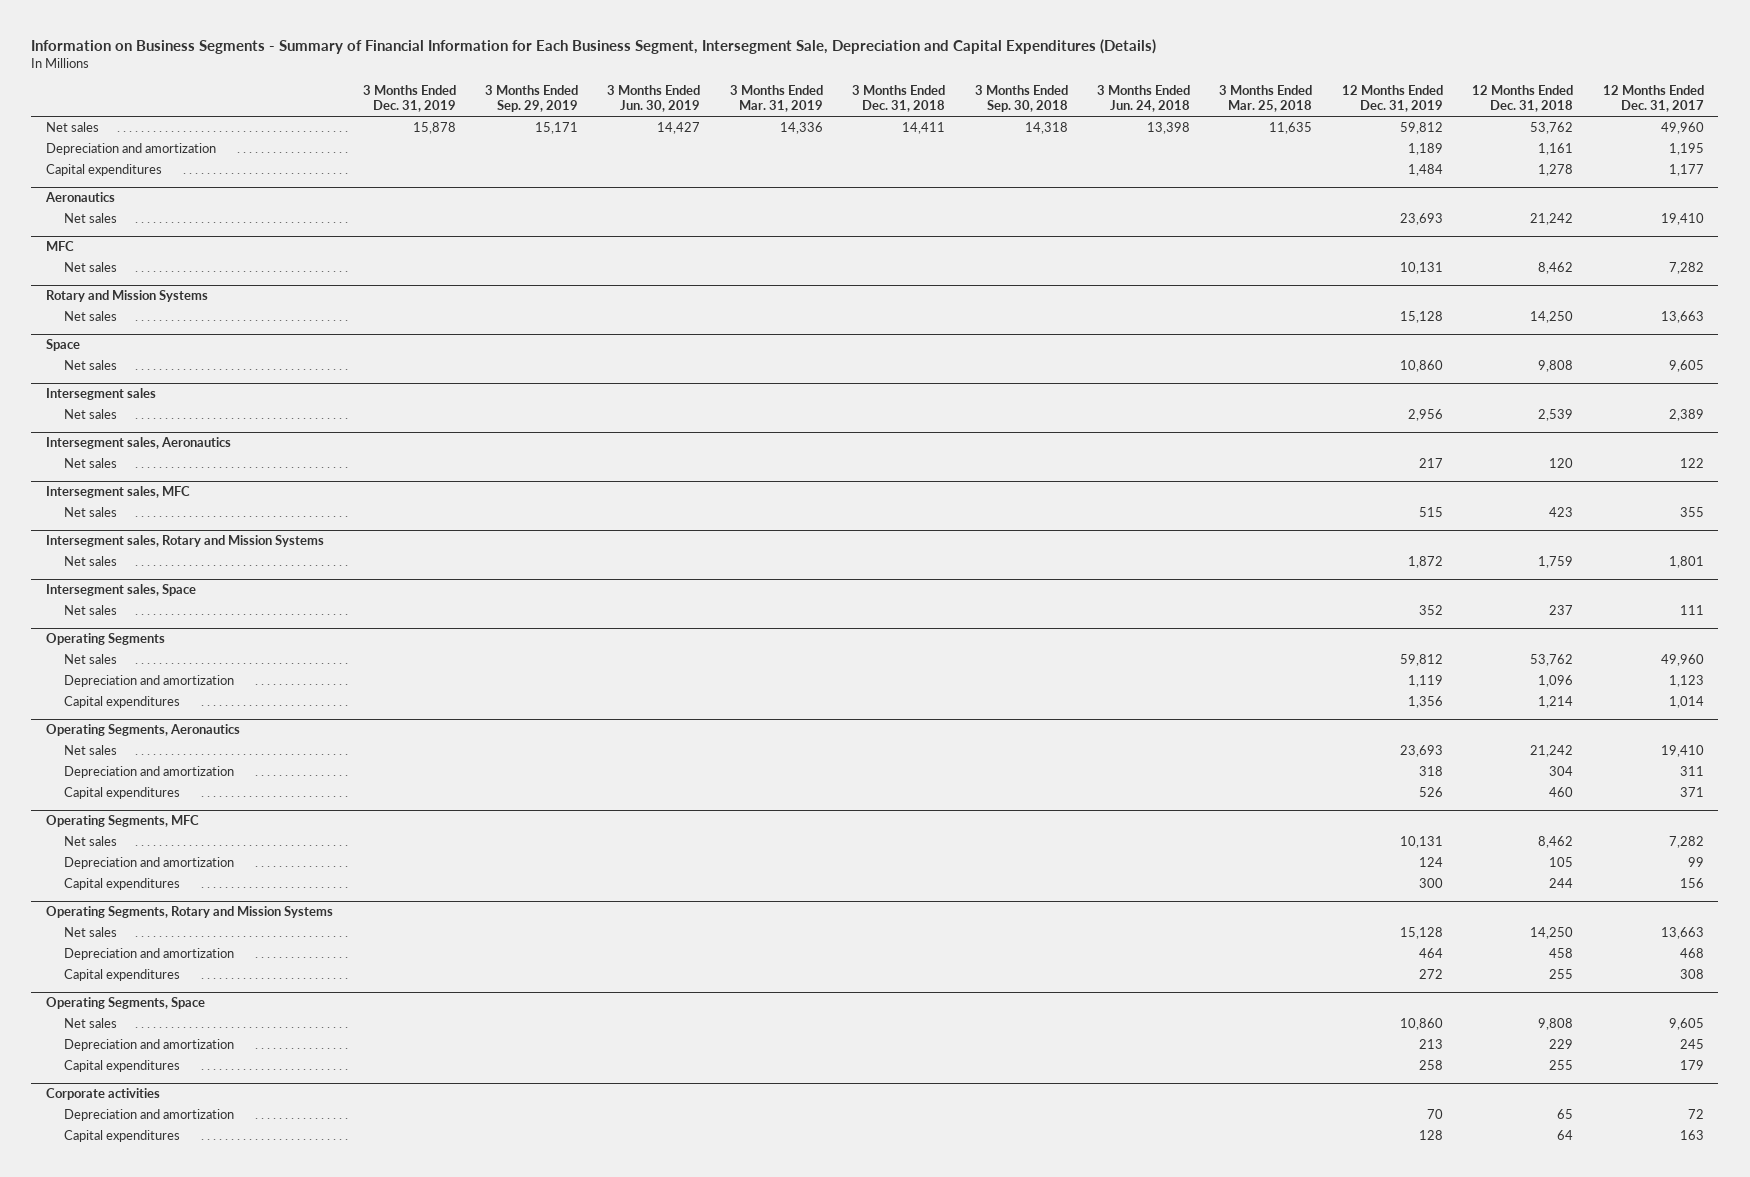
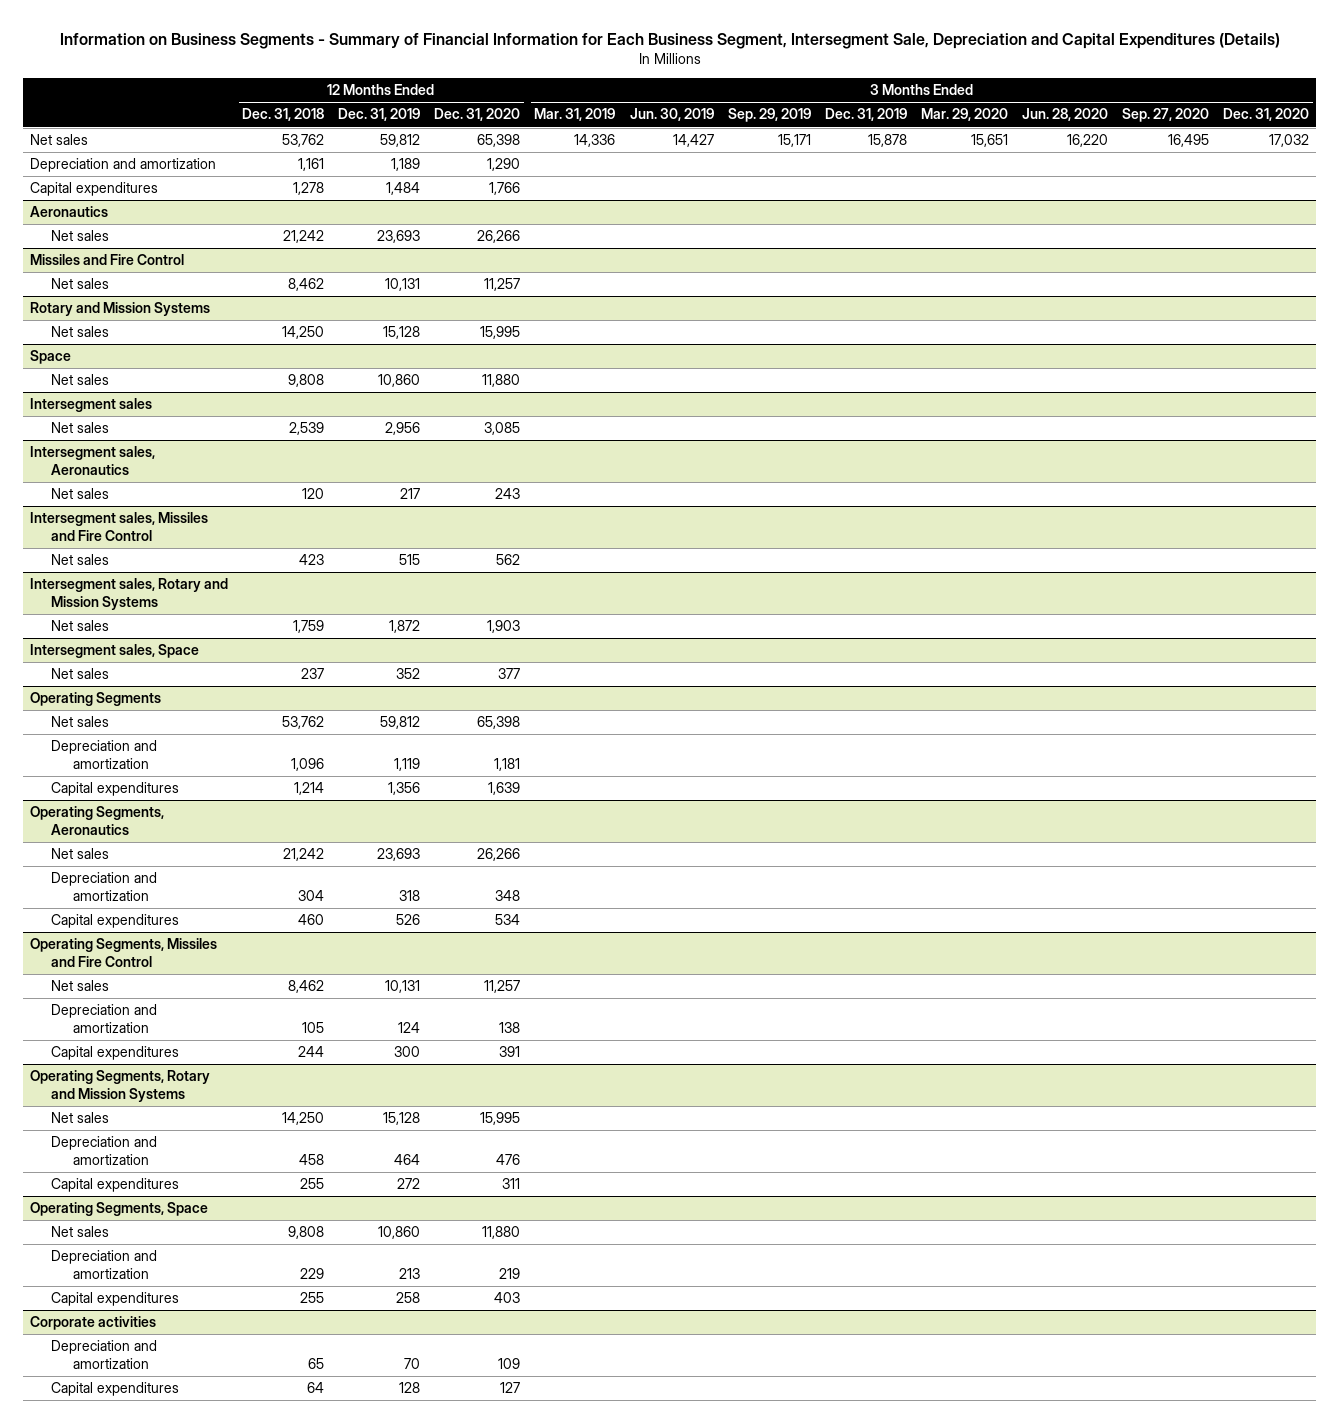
[852,85,946,113] 3 Months Ended Dec. 31, 2018 -> none
[974,85,1068,113] 3 Months Ended Sep. 30, 2018 -> none
[1096,85,1190,113] 3 Months Ended Jun. 24, 2018 -> none
[1219,85,1313,113] 3 Months Ended Mar. 25, 2018 -> none
[1602,85,1704,113] 12 Months Ended Dec. 31, 2017 -> none
none -> [434,108,521,122] Dec. 31, 2020
none -> [920,108,1008,122] Mar. 29, 2020
none -> [1021,108,1108,122] Jun. 28, 2020
none -> [1122,108,1210,123] Sep. 27, 2020
none -> [1223,108,1310,122] Dec. 31, 2020
[46,241,75,252] MFC -> [29,254,184,266] Missiles and Fire Control
[46,486,191,499] Intersegment sales, MFC -> none
none -> [29,512,208,542] Intersegment sales, Missiles and Fire Control
[46,815,200,828] Operating Segments, MFC -> none
none -> [29,938,217,968] Operating Segments, Missiles and Fire Control

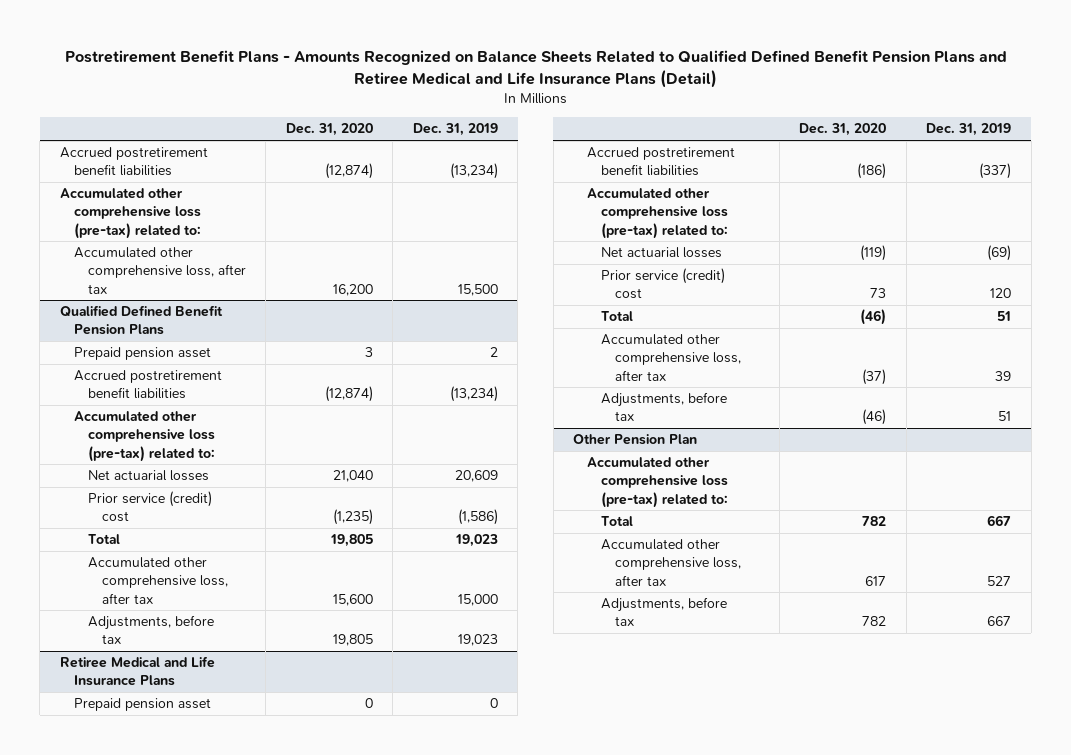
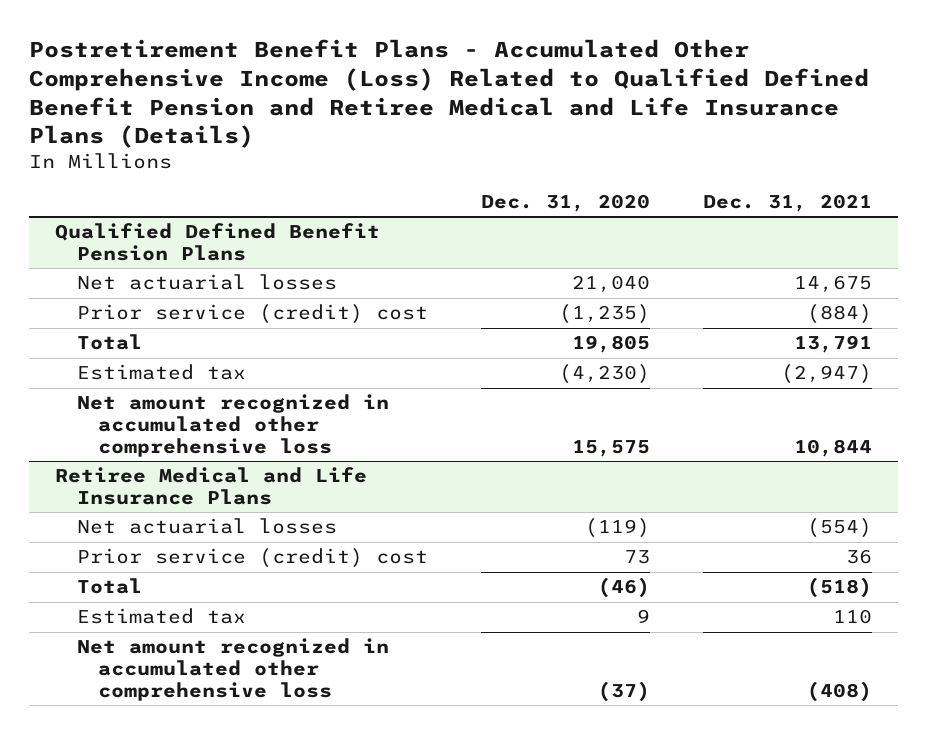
[64,49,1007,88] Postretirement Benefit Plans - Amounts Recognized on Balance Sheets Related to Qualified Defined Benefit Pension Plans and Retiree Medical and Life Insurance Plans (Detail) -> [28,39,869,149] Postretirement Benefit Plans - Accumulated Other Comprehensive Income (Loss) Related to Qualified Defined Benefit Pension and Retiree Medical and Life Insurance Plans (Details)
[412,123,498,137] Dec. 31, 2019 -> none
none -> [702,194,872,213] Dec. 31, 2021
[59,147,208,177] Accrued postretirement benefit liabilities -> none
[59,188,201,239] Accumulated other comprehensive loss (pre-tax) related to: -> none
[73,247,246,294] Accumulated other comprehensive loss, after tax -> none
[73,347,211,361] Prepaid pension asset -> none
[73,370,222,400] Accrued postretirement benefit liabilities -> none
[73,411,215,462] Accumulated other comprehensive loss (pre-tax) related to: -> none
[87,615,214,645] Adjustments, before tax -> none
none -> [76,364,246,381] Estimated tax
[87,557,228,604] Accumulated other comprehensive loss, after tax -> [76,394,389,457] Net amount recognized in accumulated other comprehensive loss
[332,593,373,606] 15,600 -> [571,439,650,457] 15,575
[73,698,211,712] Prepaid pension asset -> none
[587,147,736,177] Accrued postretirement benefit liabilities -> none
[587,188,729,239] Accumulated other comprehensive loss (pre-tax) related to: -> none
[601,392,728,422] Adjustments, before tax -> none
[573,434,698,446] Other Pension Plan -> none
[587,457,729,508] Accumulated other comprehensive loss (pre-tax) related to: -> none
[601,516,634,527] Total -> none
[601,539,742,586] Accumulated other comprehensive loss, after tax -> none
[601,597,728,627] Adjustments, before tax -> none
none -> [76,608,246,625] Estimated tax
[601,334,742,381] Accumulated other comprehensive loss, after tax -> [76,638,389,701] Net amount recognized in accumulated other comprehensive loss

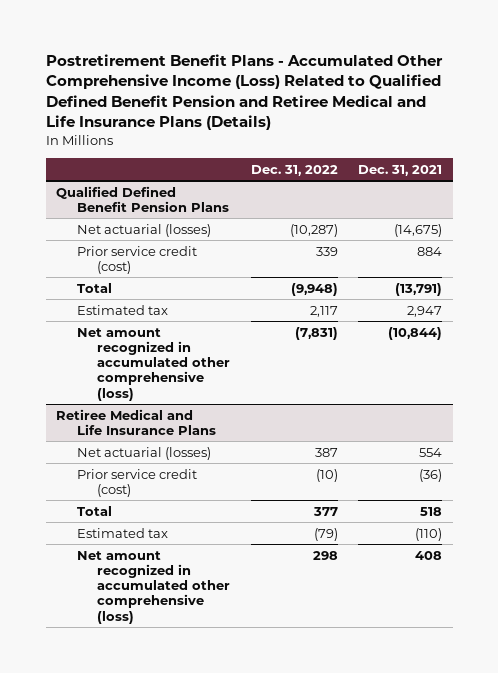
[480,194,650,213] Dec. 31, 2020 -> none
none -> [250,164,338,176] Dec. 31, 2022
[76,274,337,291] Net actuarial losses -> [76,223,211,237] Net actuarial (losses)
[793,275,872,294] 14,675 -> [394,223,443,237] (14,675)
[76,304,428,325] Prior service (credit) cost -> [76,245,197,274] Prior service credit (cost)
[806,304,872,325] (884) -> [417,246,443,256] 884
[793,335,872,354] 13,791 -> [395,282,443,296] (13,791)
[780,364,872,385] (2,947) -> [407,305,443,317] 2,947
[76,394,389,457] Net amount recognized in accumulated other comprehensive loss -> [76,327,231,401] Net amount recognized in accumulated other comprehensive (loss)
[793,438,872,457] 10,844 -> [388,326,443,340] (10,844)
[76,518,337,535] Net actuarial losses -> [76,446,211,460] Net actuarial (losses)
[806,518,872,539] (554) -> [419,447,443,457] 554
[76,548,428,569] Prior service (credit) cost -> [76,468,197,497] Prior service credit (cost)
[845,549,872,565] 36 -> [419,468,443,482] (36)
[806,577,872,599] (518) -> [420,506,443,516] 518
[832,609,872,625] 110 -> [415,527,443,541] (110)
[76,638,389,701] Net amount recognized in accumulated other comprehensive loss -> [76,550,231,624] Net amount recognized in accumulated other comprehensive (loss)
[806,680,872,702] (408) -> [415,550,443,560] 408

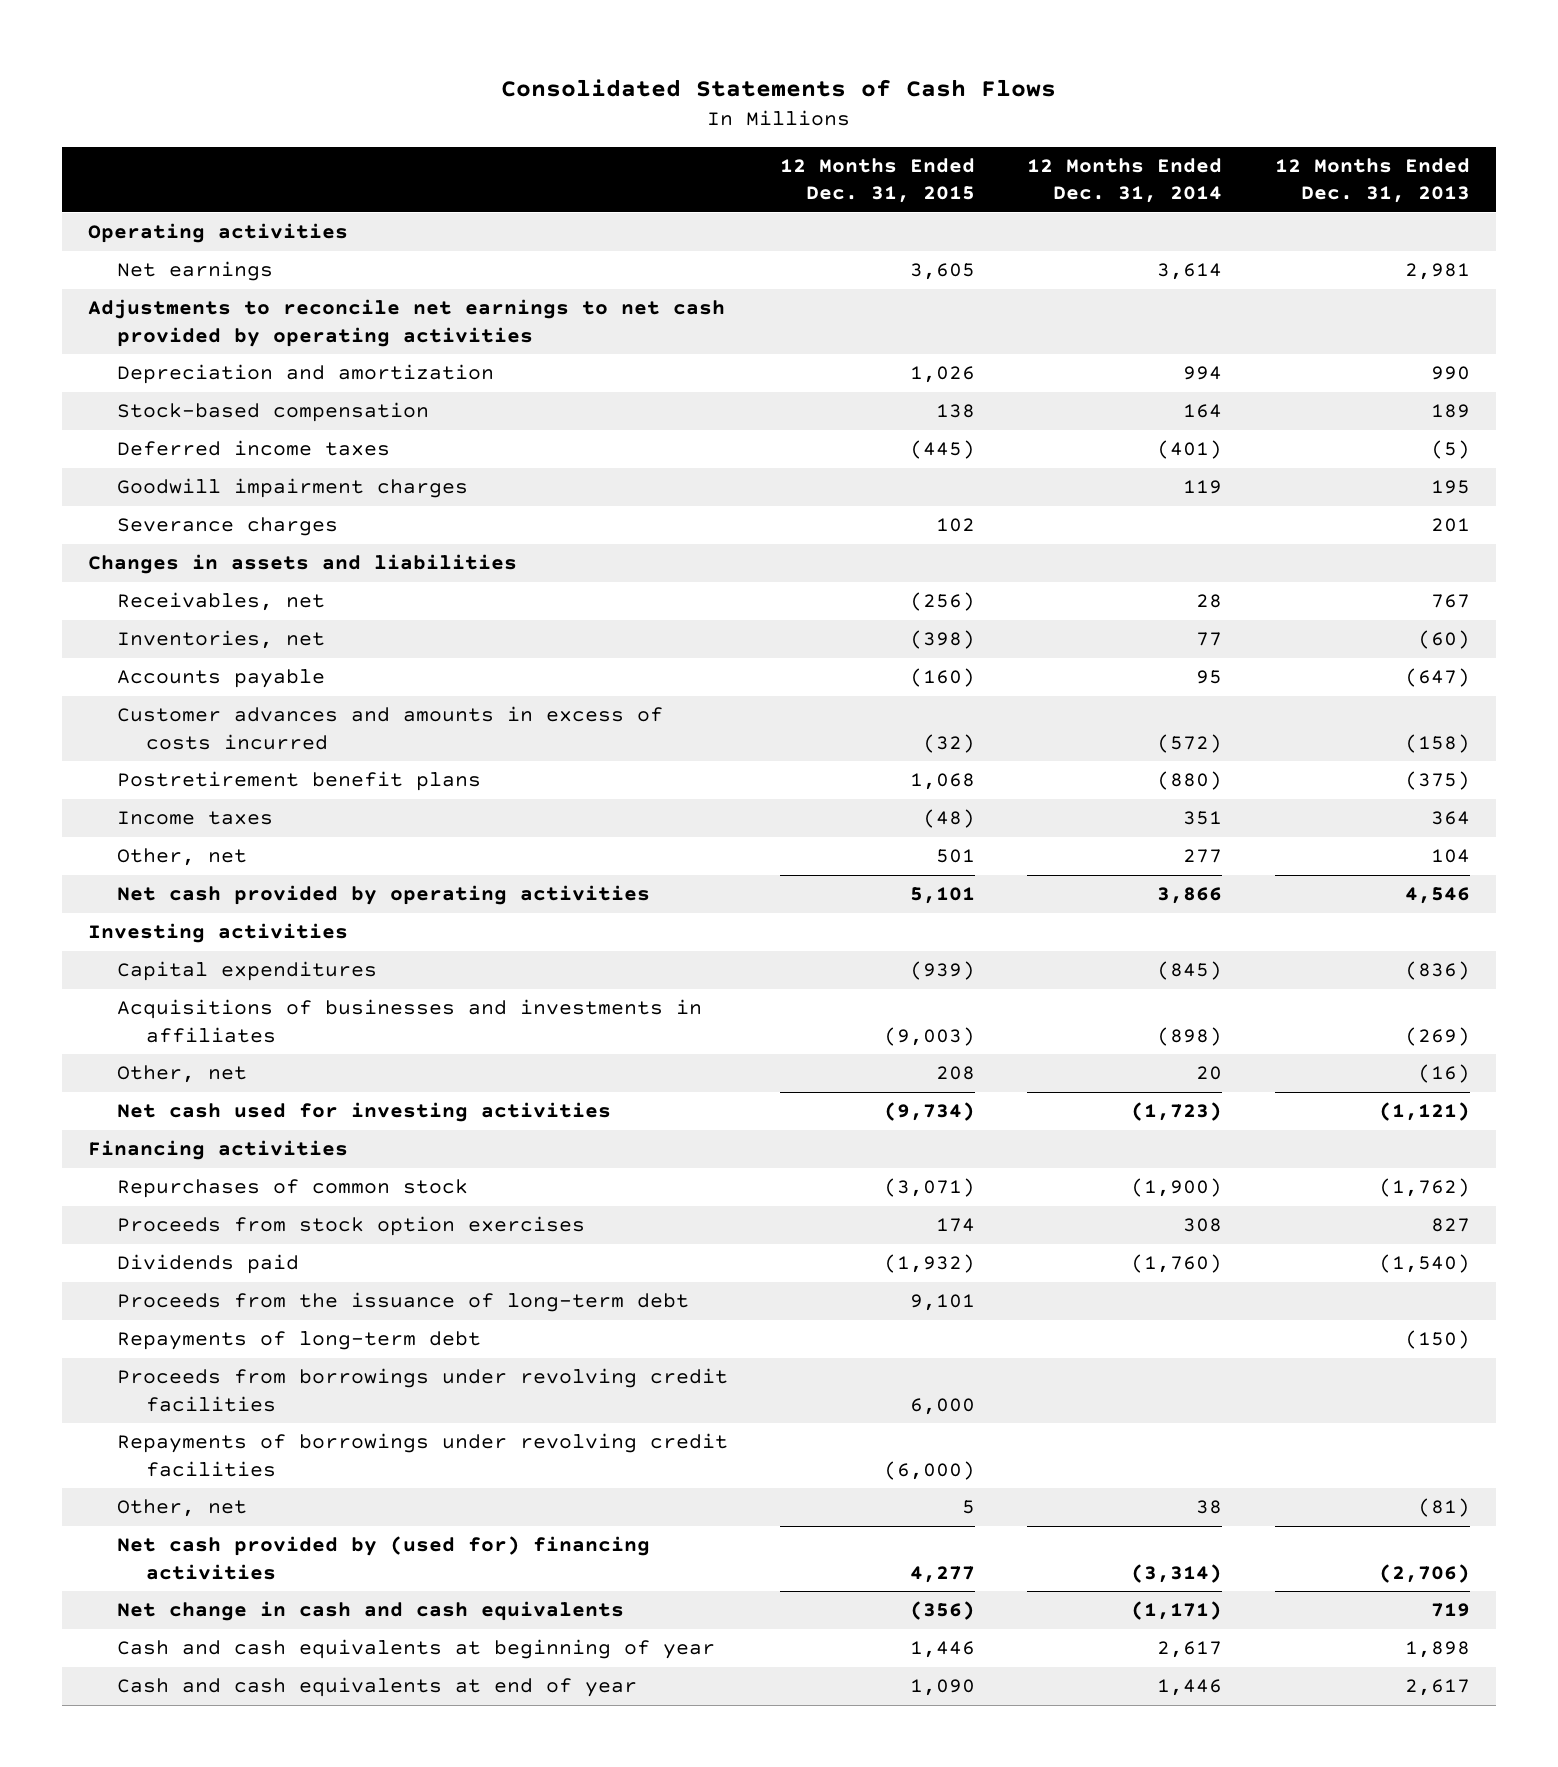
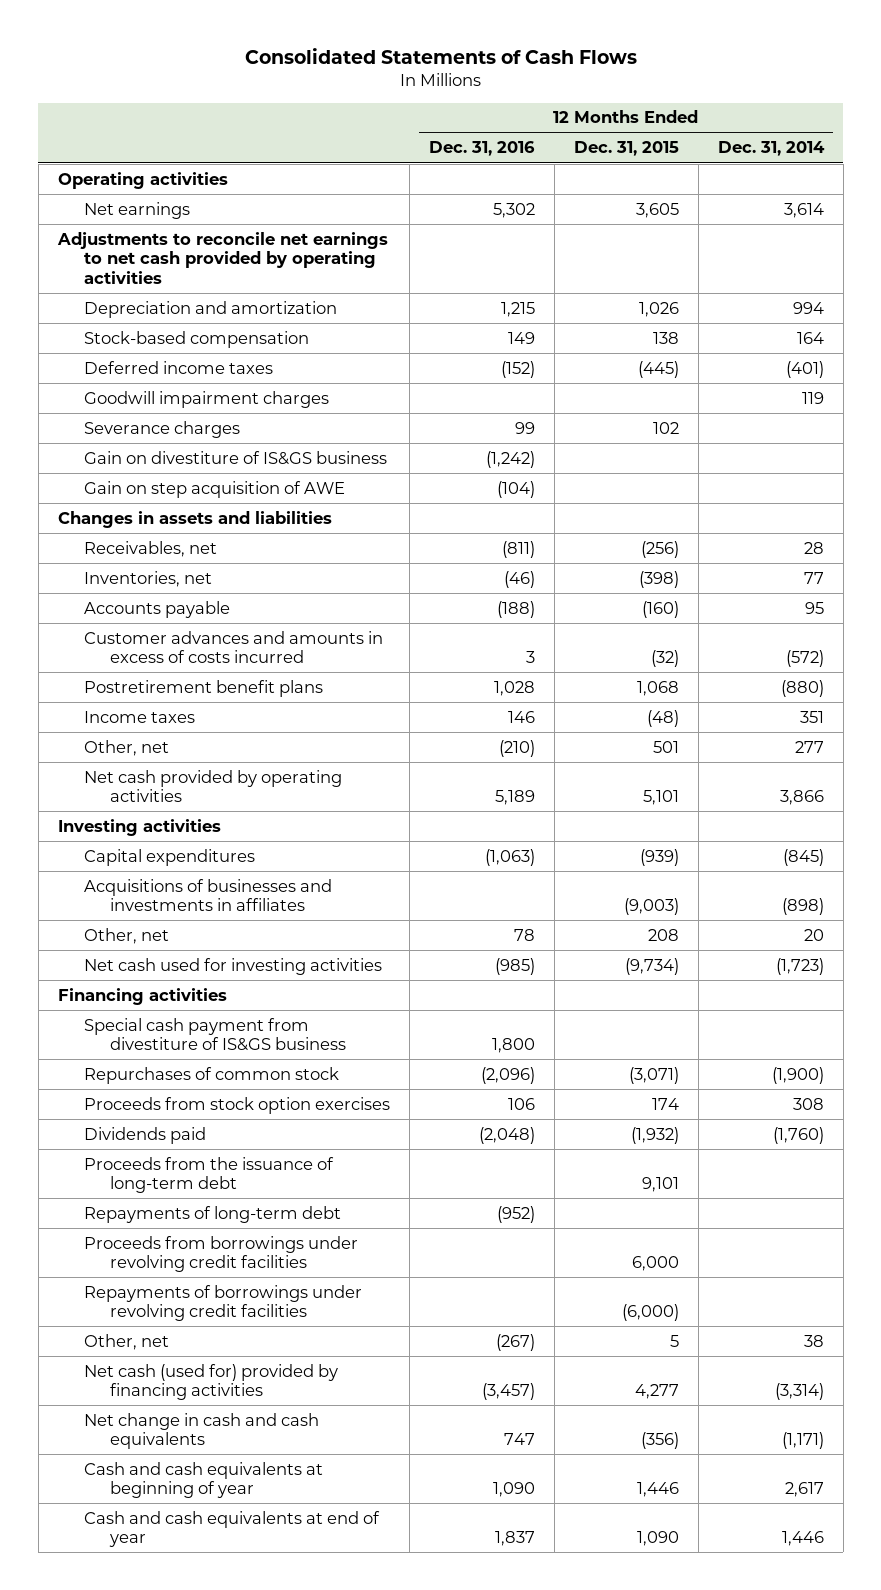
[1274,157,1470,204] 12 Months Ended Dec. 31, 2013 -> none
none -> [428,141,535,157] Dec. 31, 2016
none -> [83,450,387,465] Gain on divestiture of IS&GS business
none -> [83,480,345,498] Gain on step acquisition of AWE
none -> [83,1017,346,1052] Special cash payment from divestiture of IS&GS business
[117,1536,651,1580] Net cash provided by (used for) financing activities -> [83,1363,338,1401] Net cash (used for) provided by financing activities

